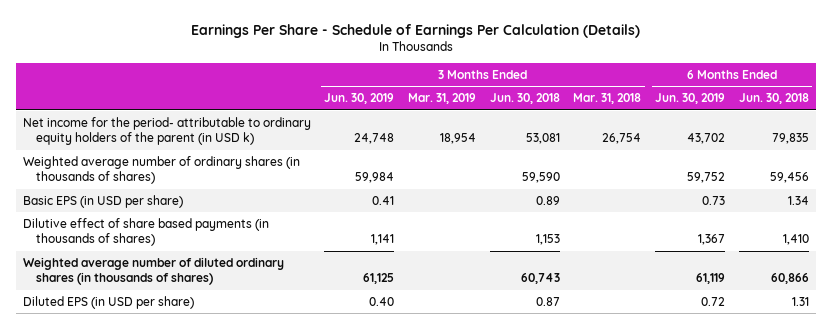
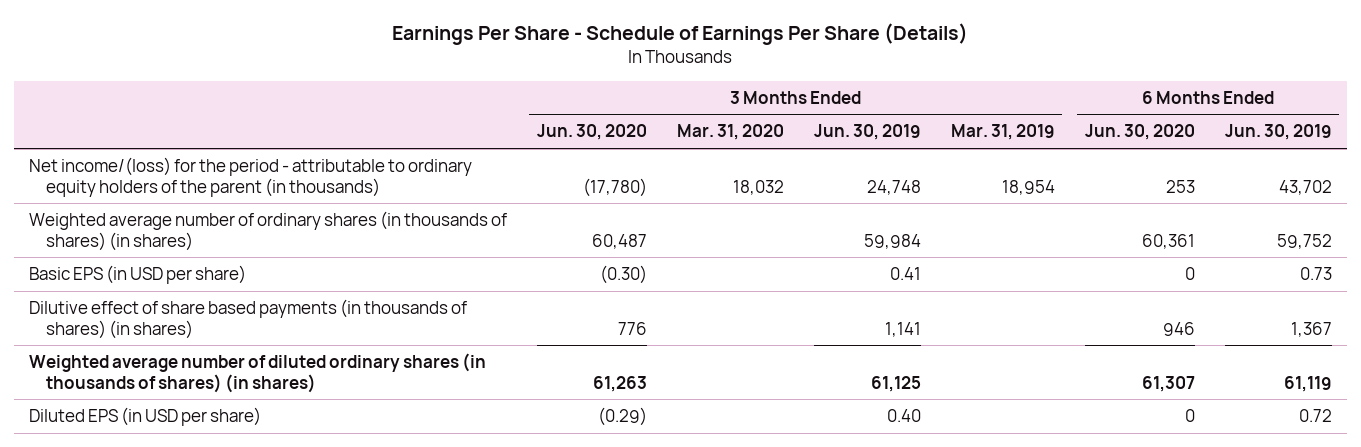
[190,23,640,38] Earnings Per Share - Schedule of Earnings Per Calculation (Details) -> [392,23,969,46] Earnings Per Share - Schedule of Earnings Per Share (Details)
[489,93,560,105] Jun. 30, 2018 -> none
[573,93,642,105] Mar. 31, 2018 -> none
[738,93,809,105] Jun. 30, 2018 -> none
none -> [536,124,647,141] Jun. 30, 2020
none -> [676,124,784,141] Mar. 31, 2020
none -> [1084,124,1195,141] Jun. 30, 2020
[22,116,311,146] Net income for the period- attributable to ordinary equity holders of the parent (in USD k) -> [28,157,472,197] Net income/(loss) for the period - attributable to ordinary equity holders of the parent (in thousands)
[22,155,300,185] Weighted average number of ordinary shares (in thousands of shares) -> [28,211,507,251] Weighted average number of ordinary shares (in thousands of shares) (in shares)
[22,217,269,247] Dilutive effect of share based payments (in thousands of shares) -> [28,299,467,339] Dilutive effect of share based payments (in thousands of shares) (in shares)
[22,256,284,286] Weighted average number of diluted ordinary shares (in thousands of shares) -> [28,353,486,393] Weighted average number of diluted ordinary shares (in thousands of shares) (in shares)

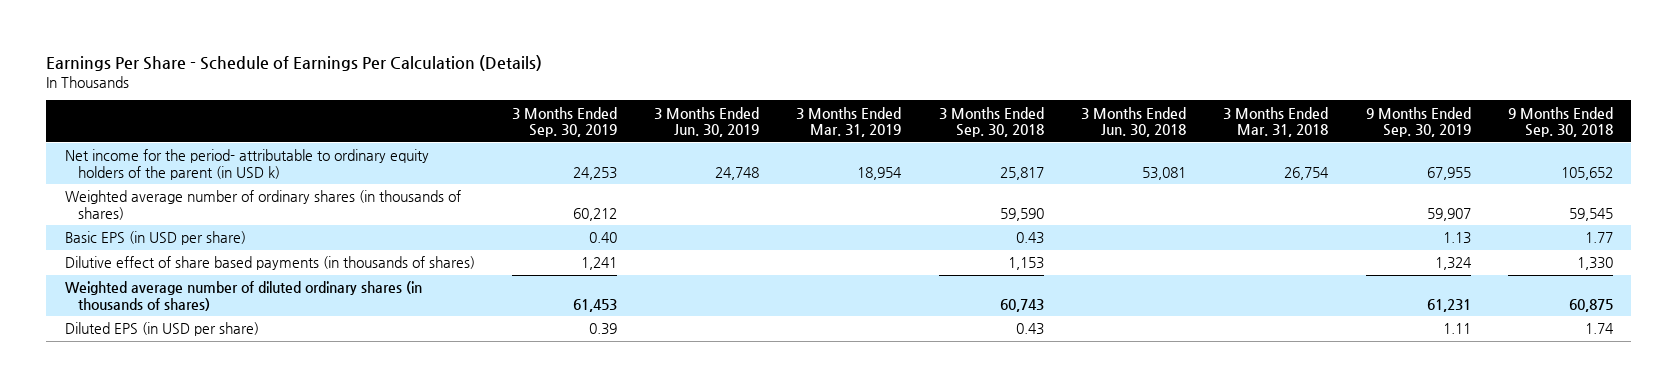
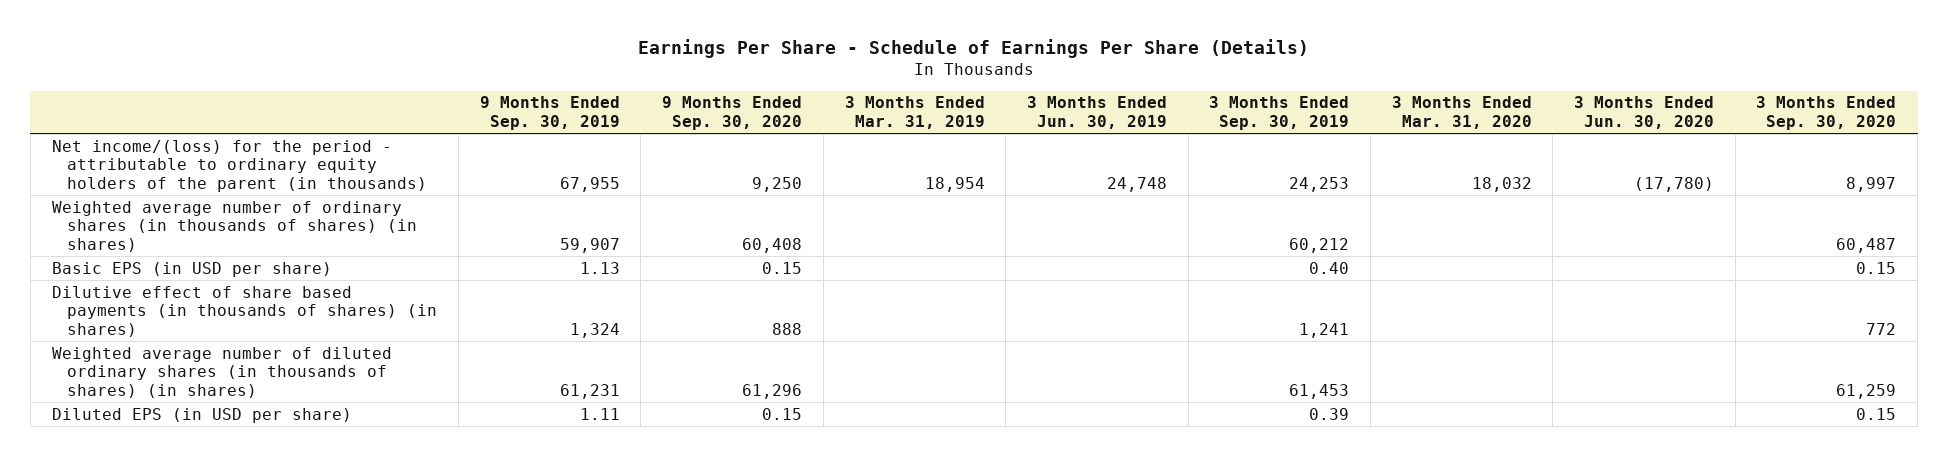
[46,54,543,71] Earnings Per Share - Schedule of Earnings Per Calculation (Details) -> [637,39,1309,59] Earnings Per Share - Schedule of Earnings Per Share (Details)
[938,106,1044,138] 3 Months Ended Sep. 30, 2018 -> none
[1080,106,1186,138] 3 Months Ended Jun. 30, 2018 -> none
[1223,106,1329,138] 3 Months Ended Mar. 31, 2018 -> none
[1507,106,1613,138] 9 Months Ended Sep. 30, 2018 -> none
none -> [662,96,803,131] 9 Months Ended Sep. 30, 2020
none -> [1391,96,1532,130] 3 Months Ended Mar. 31, 2020
none -> [1574,96,1715,130] 3 Months Ended Jun. 30, 2020
none -> [1756,96,1897,131] 3 Months Ended Sep. 30, 2020
[64,149,429,180] Net income for the period- attributable to ordinary equity holders of the parent (in USD k) -> [51,139,428,193] Net income/(loss) for the period - attributable to ordinary equity holders of the parent (in thousands)
[64,190,461,220] Weighted average number of ordinary shares (in thousands of shares) -> [51,200,418,253] Weighted average number of ordinary shares (in thousands of shares) (in shares)
[64,256,475,271] Dilutive effect of share based payments (in thousands of shares) -> [51,285,438,338] Dilutive effect of share based payments (in thousands of shares) (in shares)
[64,281,422,311] Weighted average number of diluted ordinary shares (in thousands of shares) -> [51,346,392,399] Weighted average number of diluted ordinary shares (in thousands of shares) (in shares)

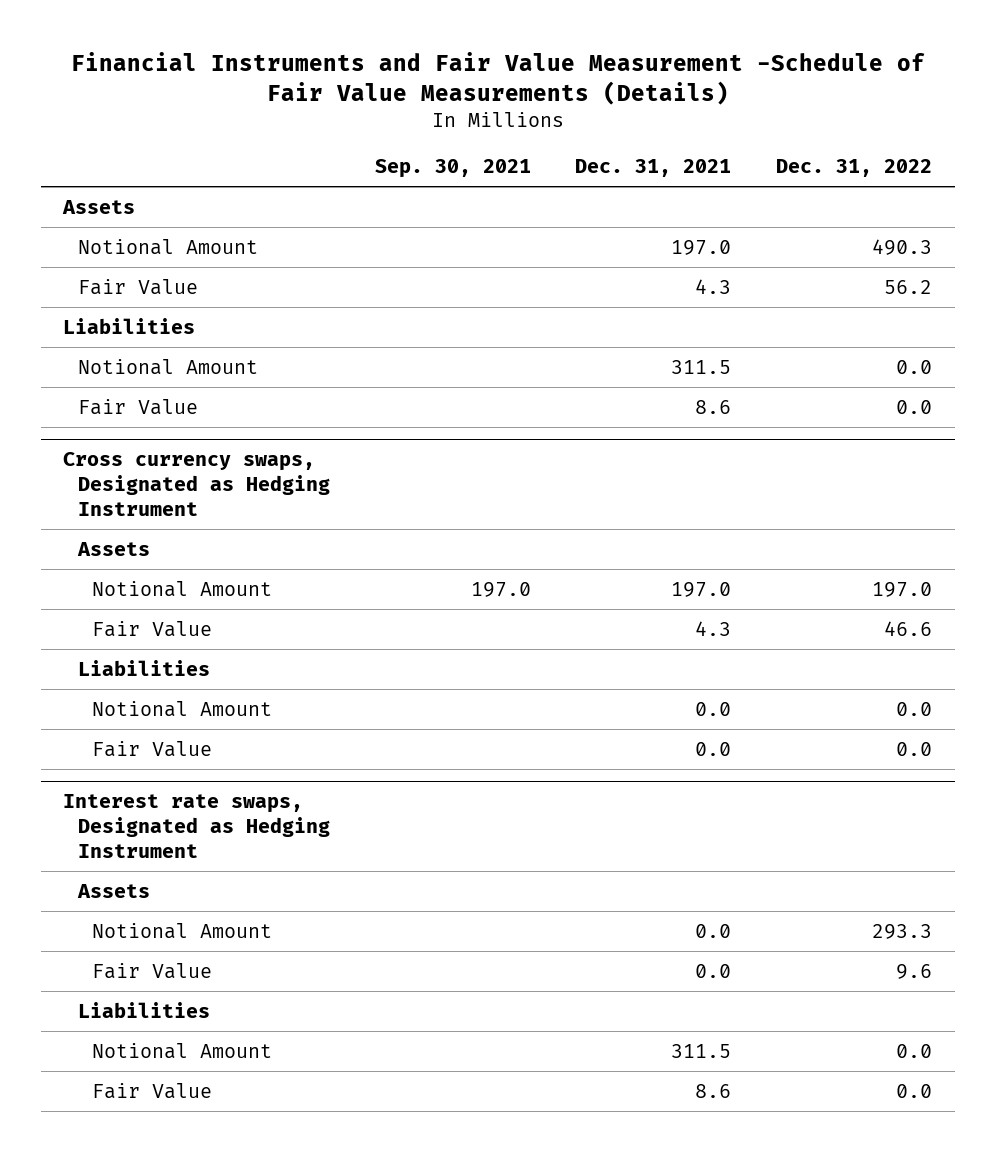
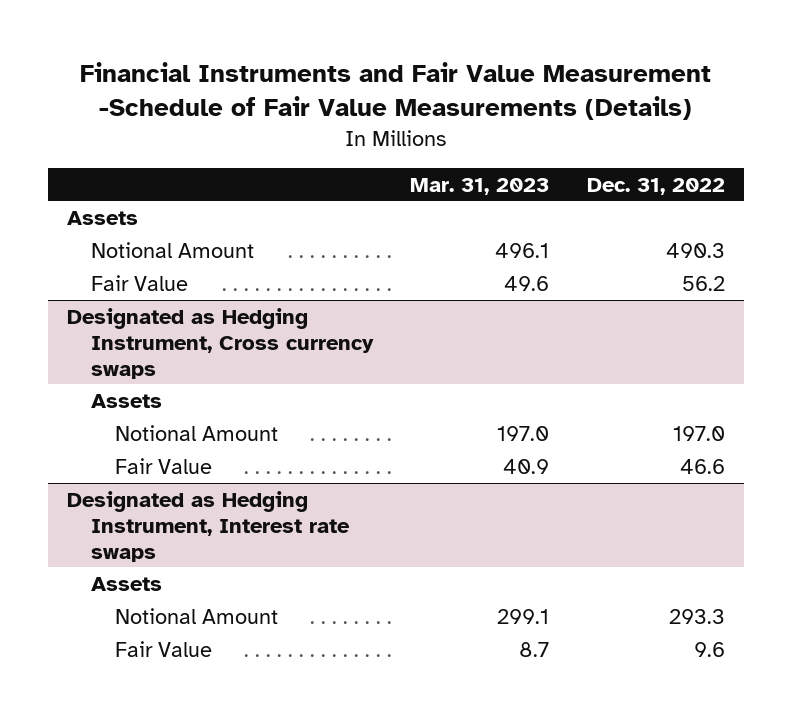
[374,159,531,179] Sep. 30, 2021 -> none
[575,159,732,178] Dec. 31, 2021 -> none
none -> [410,177,550,195] Mar. 31, 2023
[63,317,196,334] Liabilities -> none
[77,358,258,375] Notional Amount -> none
[77,398,198,415] Fair Value -> none
[63,452,330,516] Cross currency swaps, Designated as Hedging Instrument -> [66,307,374,379] Designated as Hedging Instrument, Cross currency swaps
[77,659,210,676] Liabilities -> none
[91,700,272,717] Notional Amount -> none
[91,740,212,757] Fair Value -> none
[63,794,330,858] Interest rate swaps, Designated as Hedging Instrument -> [66,490,350,562] Designated as Hedging Instrument, Interest rate swaps
[77,1001,210,1018] Liabilities -> none
[91,1042,272,1059] Notional Amount -> none
[91,1082,212,1099] Fair Value -> none

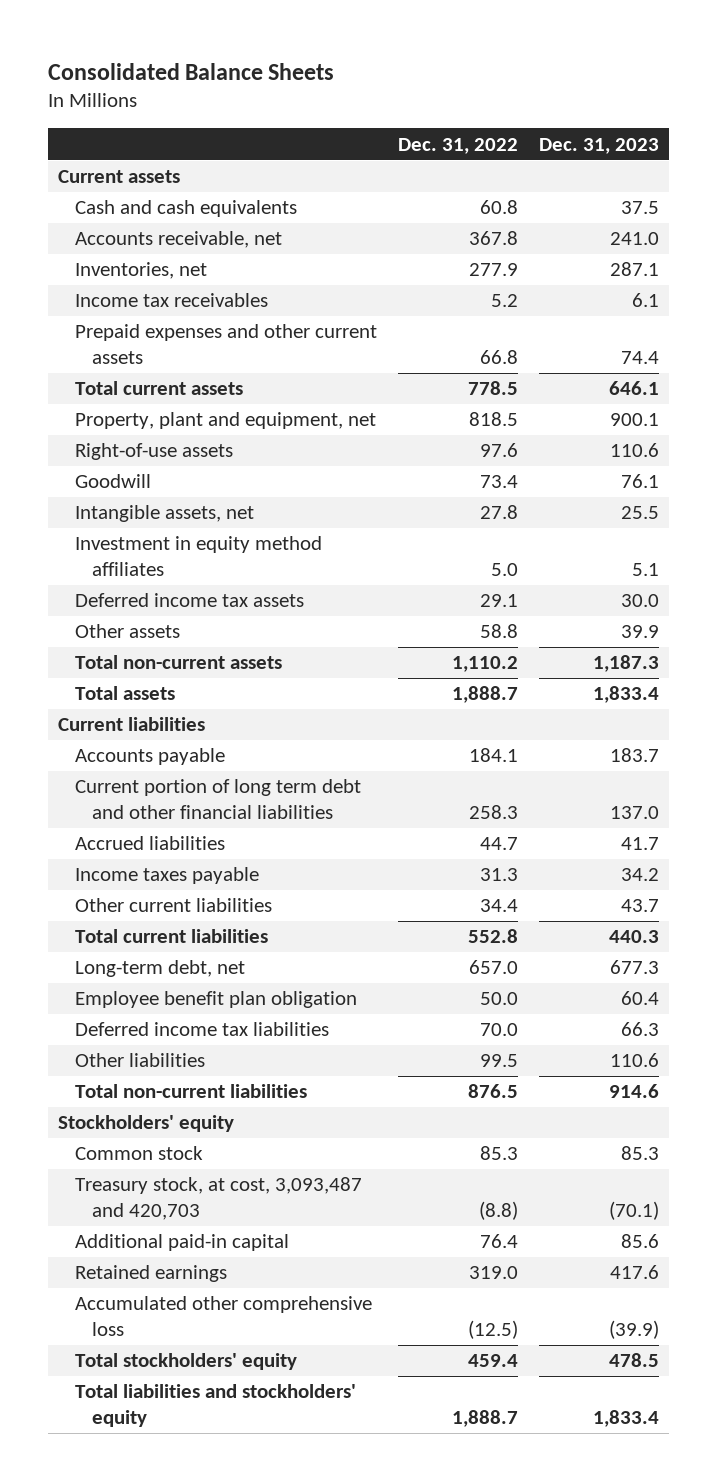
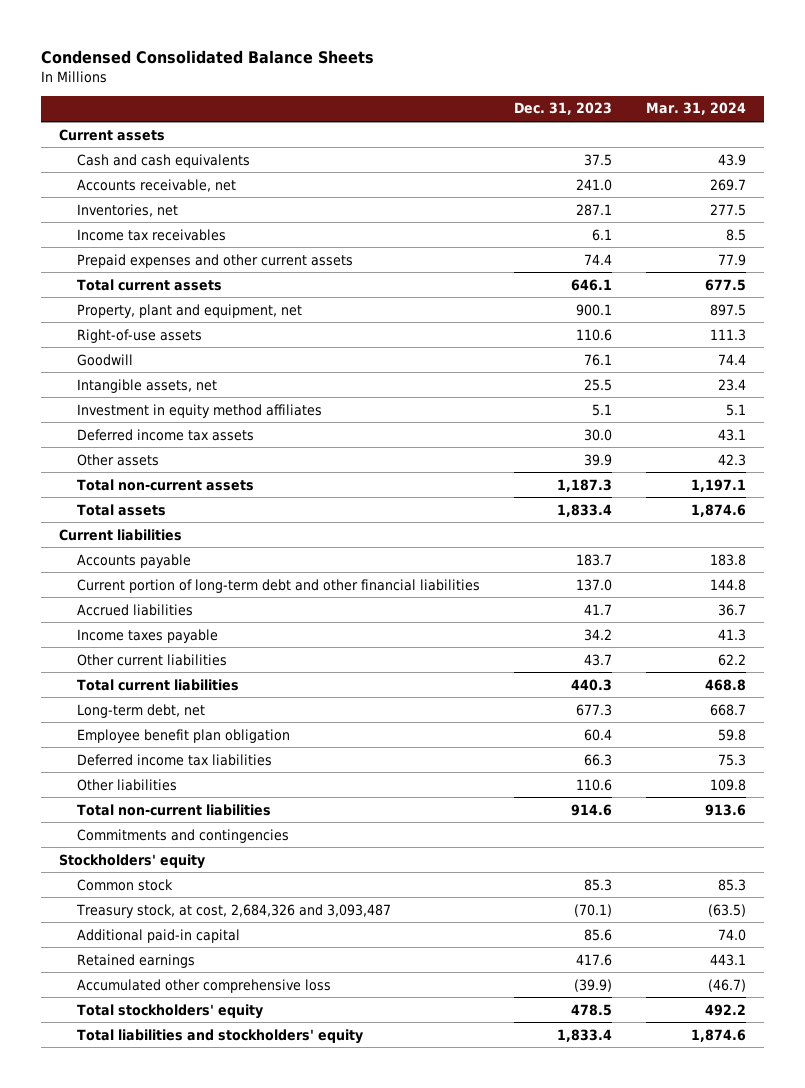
[47,62,334,80] Consolidated Balance Sheets -> [41,49,375,64] Condensed Consolidated Balance Sheets
[397,137,518,154] Dec. 31, 2022 -> none
none -> [646,102,747,116] Mar. 31, 2024
[75,779,362,819] Current portion of long term debt and other financial liabilities -> [76,578,480,593] Current portion of long-term debt and other financial liabilities
none -> [76,828,289,843] Commitments and contingencies
[75,1177,363,1220] Treasury stock, at cost, 3,093,487 and 420,703 -> [75,903,391,918] Treasury stock, at cost, 2,684,326 and 3,093,487

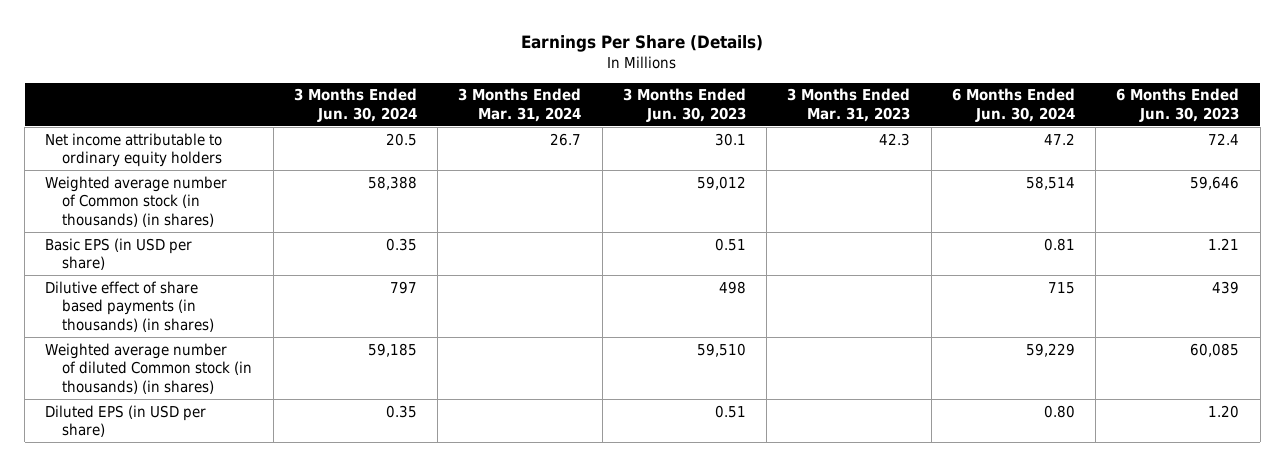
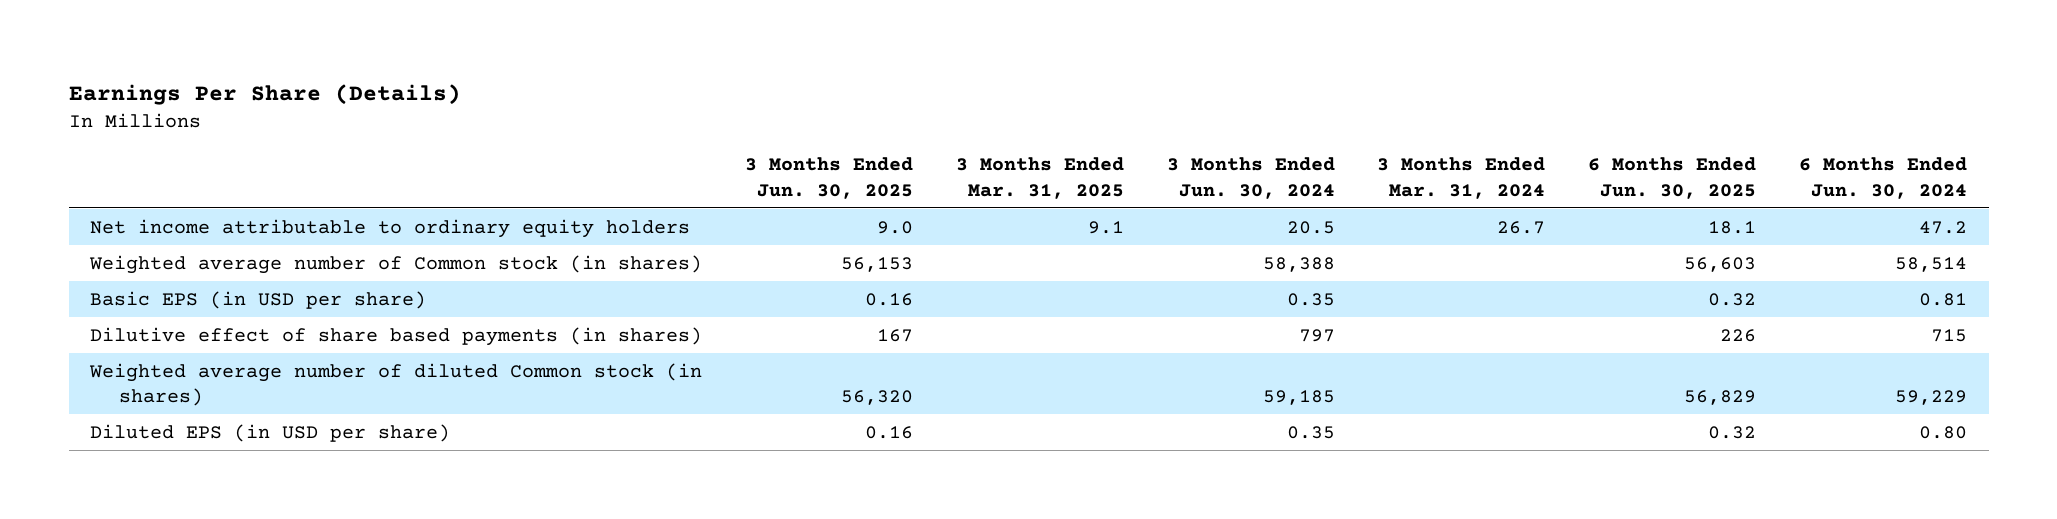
[622,88,746,123] 3 Months Ended Jun. 30, 2023 -> none
[787,88,911,123] 3 Months Ended Mar. 31, 2023 -> none
[1116,88,1240,123] 6 Months Ended Jun. 30, 2023 -> none
none -> [744,157,913,199] 3 Months Ended Jun. 30, 2025
none -> [955,157,1124,199] 3 Months Ended Mar. 31, 2025
none -> [1588,157,1757,199] 6 Months Ended Jun. 30, 2025
[45,175,228,228] Weighted average number of Common stock (in thousands) (in shares) -> [88,254,702,274] Weighted average number of Common stock (in shares)
[45,280,215,333] Dilutive effect of share based payments (in thousands) (in shares) -> [89,326,702,346] Dilutive effect of share based payments (in shares)
[45,342,253,395] Weighted average number of diluted Common stock (in thousands) (in shares) -> [88,362,702,407] Weighted average number of diluted Common stock (in shares)

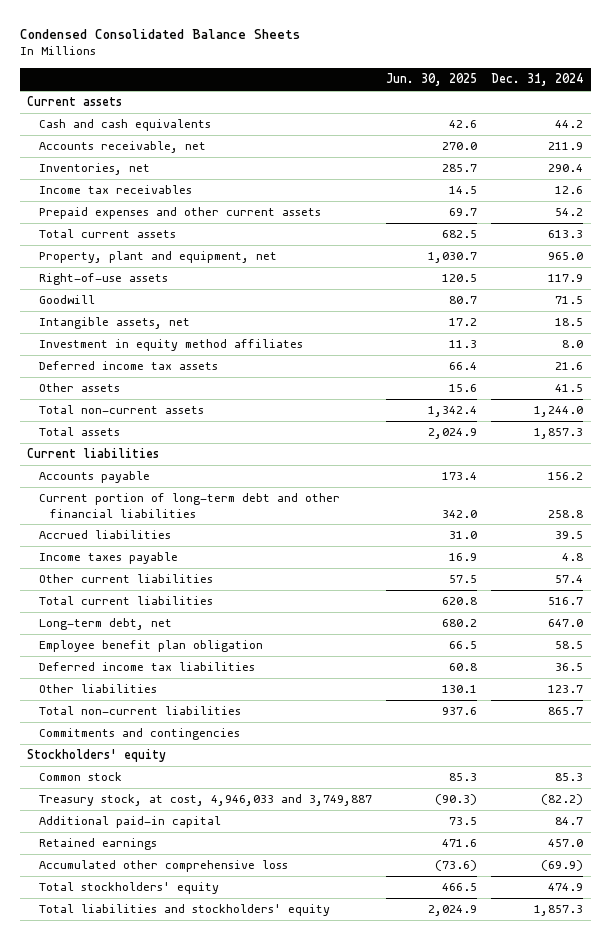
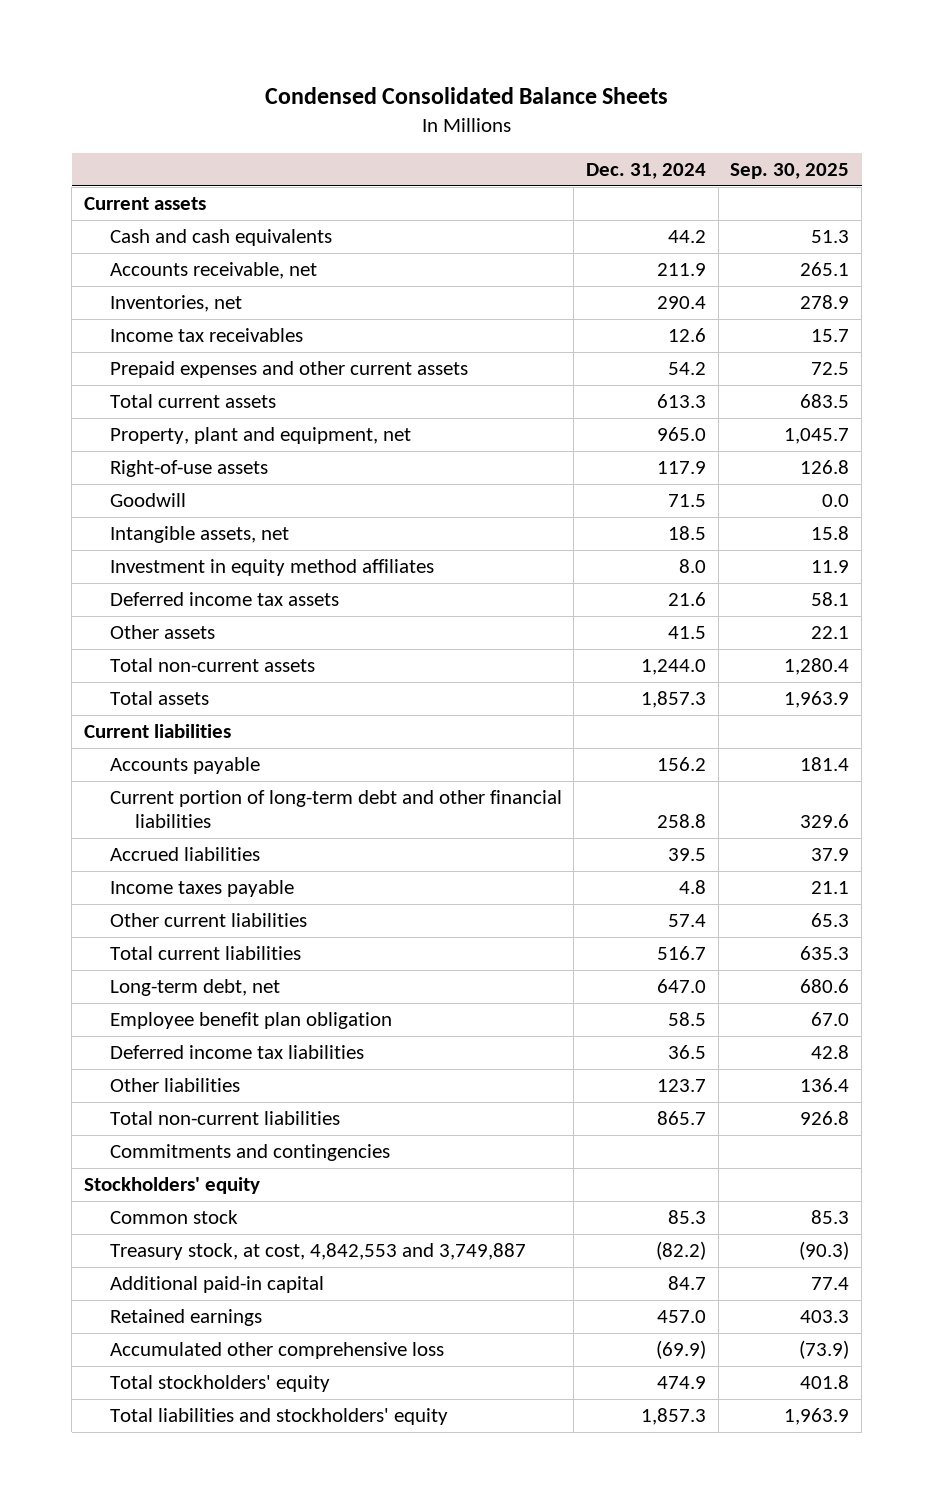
[385,73,477,87] Jun. 30, 2025 -> none
none -> [730,163,850,180] Sep. 30, 2025
[38,794,372,807] Treasury stock, at cost, 4,946,033 and 3,749,887 -> [109,1243,526,1261] Treasury stock, at cost, 4,842,553 and 3,749,887

